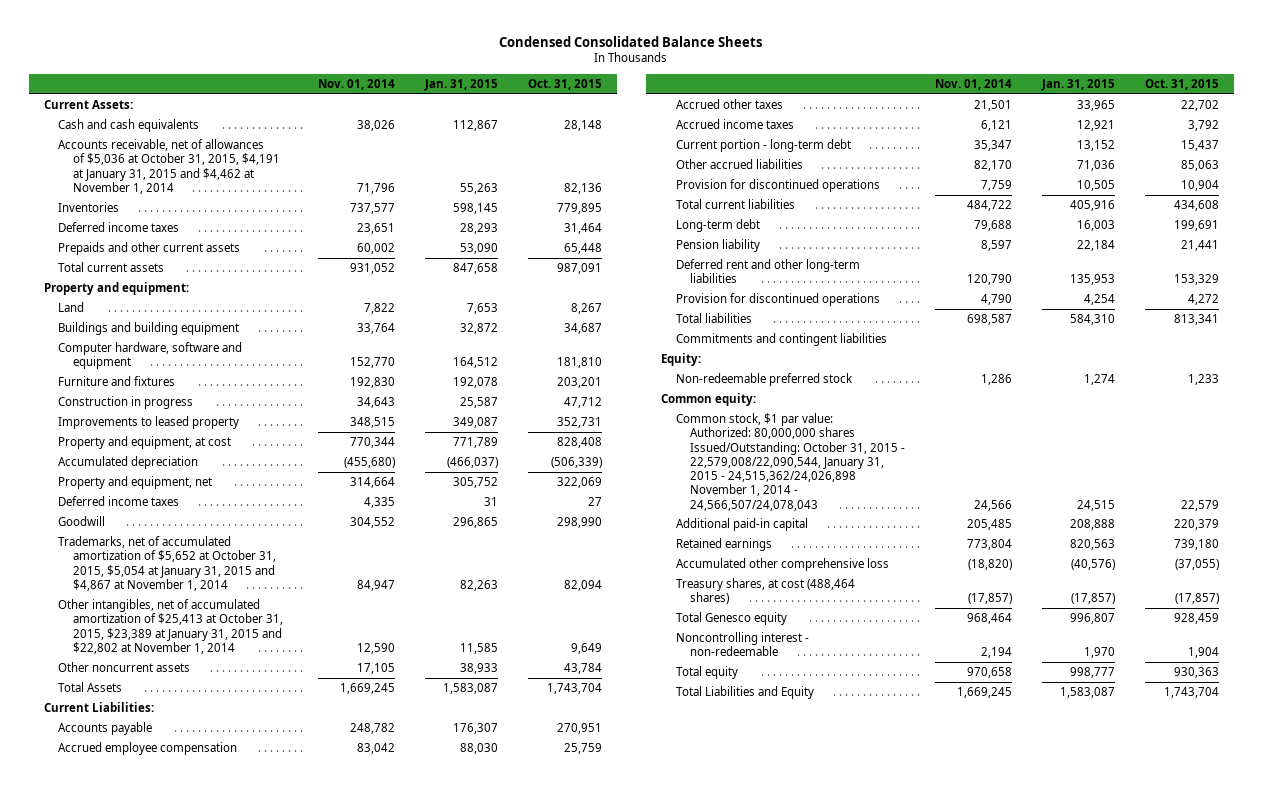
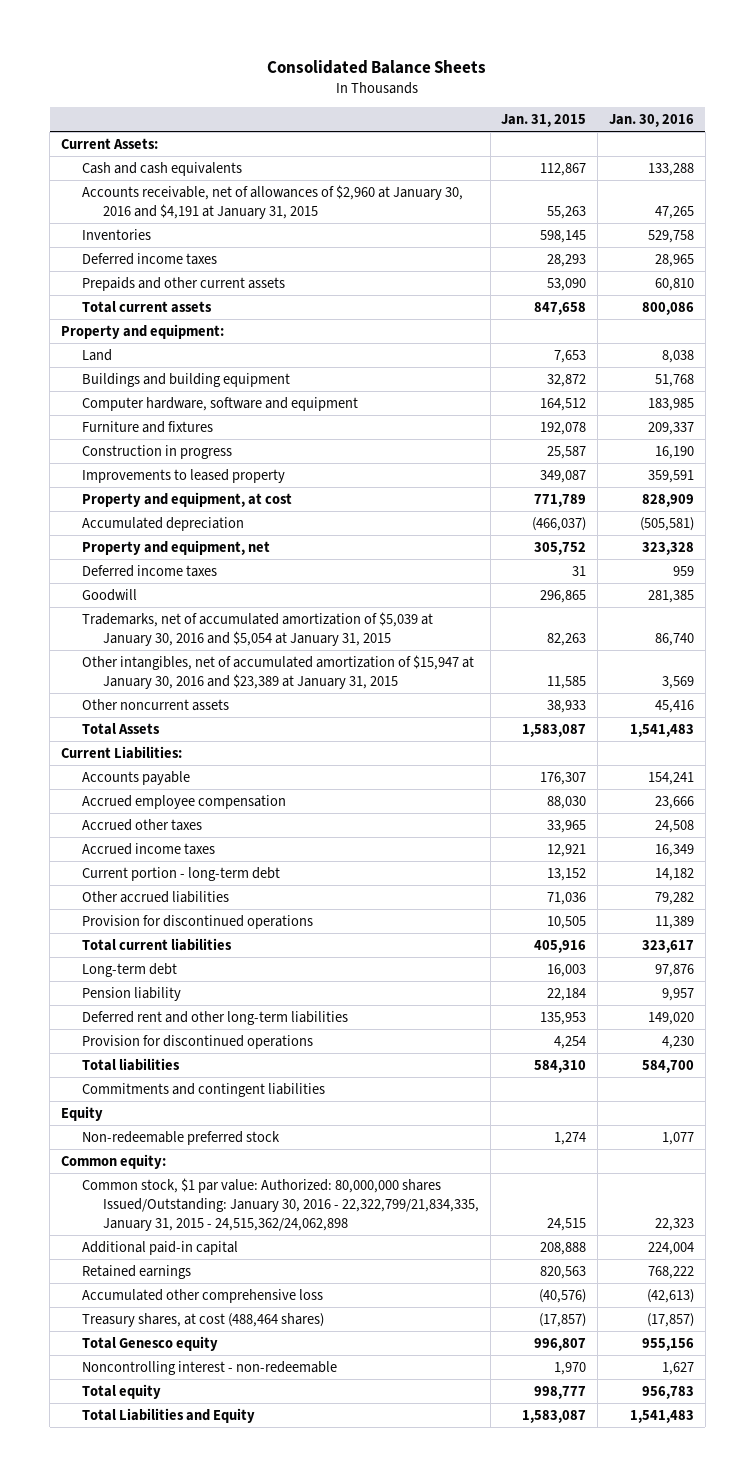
[499,35,763,47] Condensed Consolidated Balance Sheets -> [267,59,487,74] Consolidated Balance Sheets
[318,78,396,90] Nov. 01, 2014 -> none
[528,78,603,90] Oct. 31, 2015 -> none
none -> [608,114,694,128] Jan. 30, 2016
[58,139,281,194] Accounts receivable, net of allowances of $5,036 at October 31, 2015, $4,191 at January 31, 2015 and $4,462 at November 1, 2014 -> [81,184,463,220] Accounts receivable, net of allowances of $2,960 at January 30, 2016 and $4,191 at January 31, 2015
[58,536,277,591] Trademarks, net of accumulated amortization of $5,652 at October 31, 2015, $5,054 at January 31, 2015 and $4,867 at November 1, 2014 -> [81,611,433,647] Trademarks, net of accumulated amortization of $5,039 at January 30, 2016 and $5,054 at January 31, 2015
[58,599,284,654] Other intangibles, net of accumulated amortization of $25,413 at October 31, 2015, $23,389 at January 31, 2015 and $22,802 at November 1, 2014 -> [81,654,474,690] Other intangibles, net of accumulated amortization of $15,947 at January 30, 2016 and $23,389 at January 31, 2015
[660,353,701,367] Equity: -> [61,1105,104,1121] Equity
[675,413,906,511] Common stock, $1 par value: Authorized: 80,000,000 shares Issued/Outstanding: October 31, 2015 - 22,579,008/22,090,544, January 31, 2015 - 24,515,362/24,026,898 November 1, 2014 - 24,566,507/24,078,043 -> [81,1177,479,1232] Common stock, $1 par value: Authorized: 80,000,000 shares Issued/Outstanding: January 30, 2016 - 22,322,799/21,834,335, January 31, 2015 - 24,515,362/24,062,898

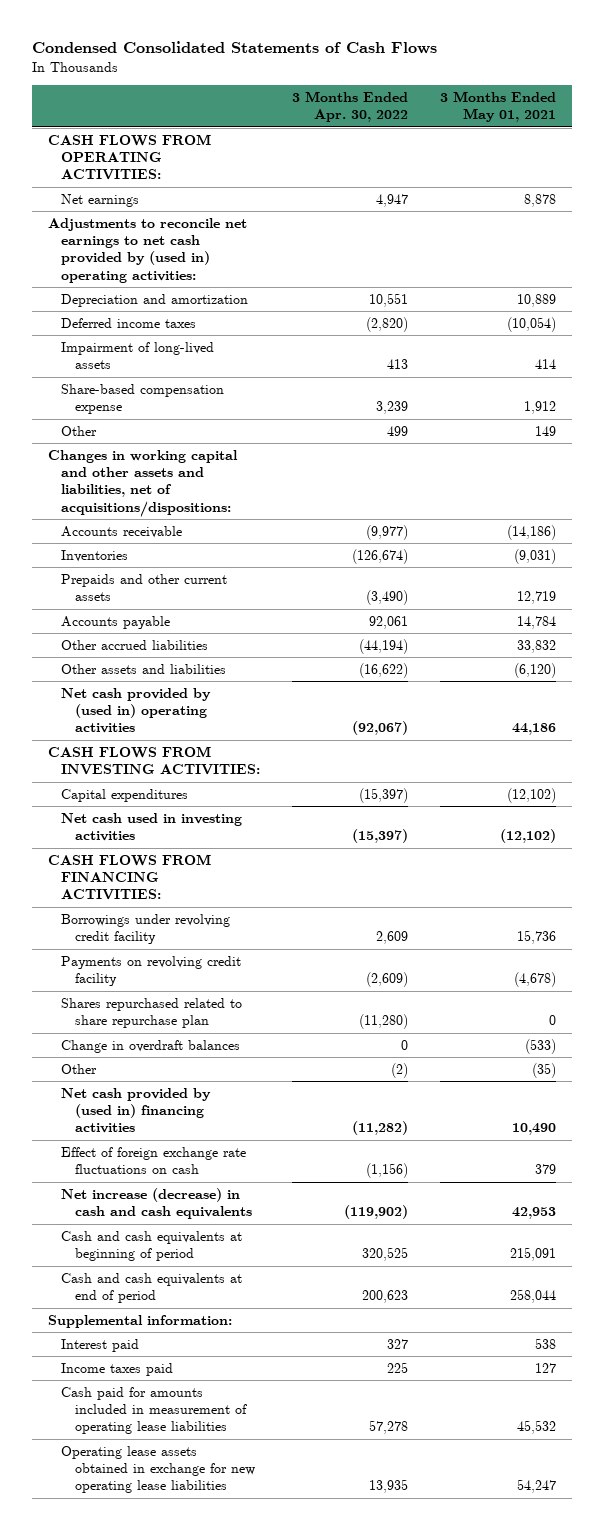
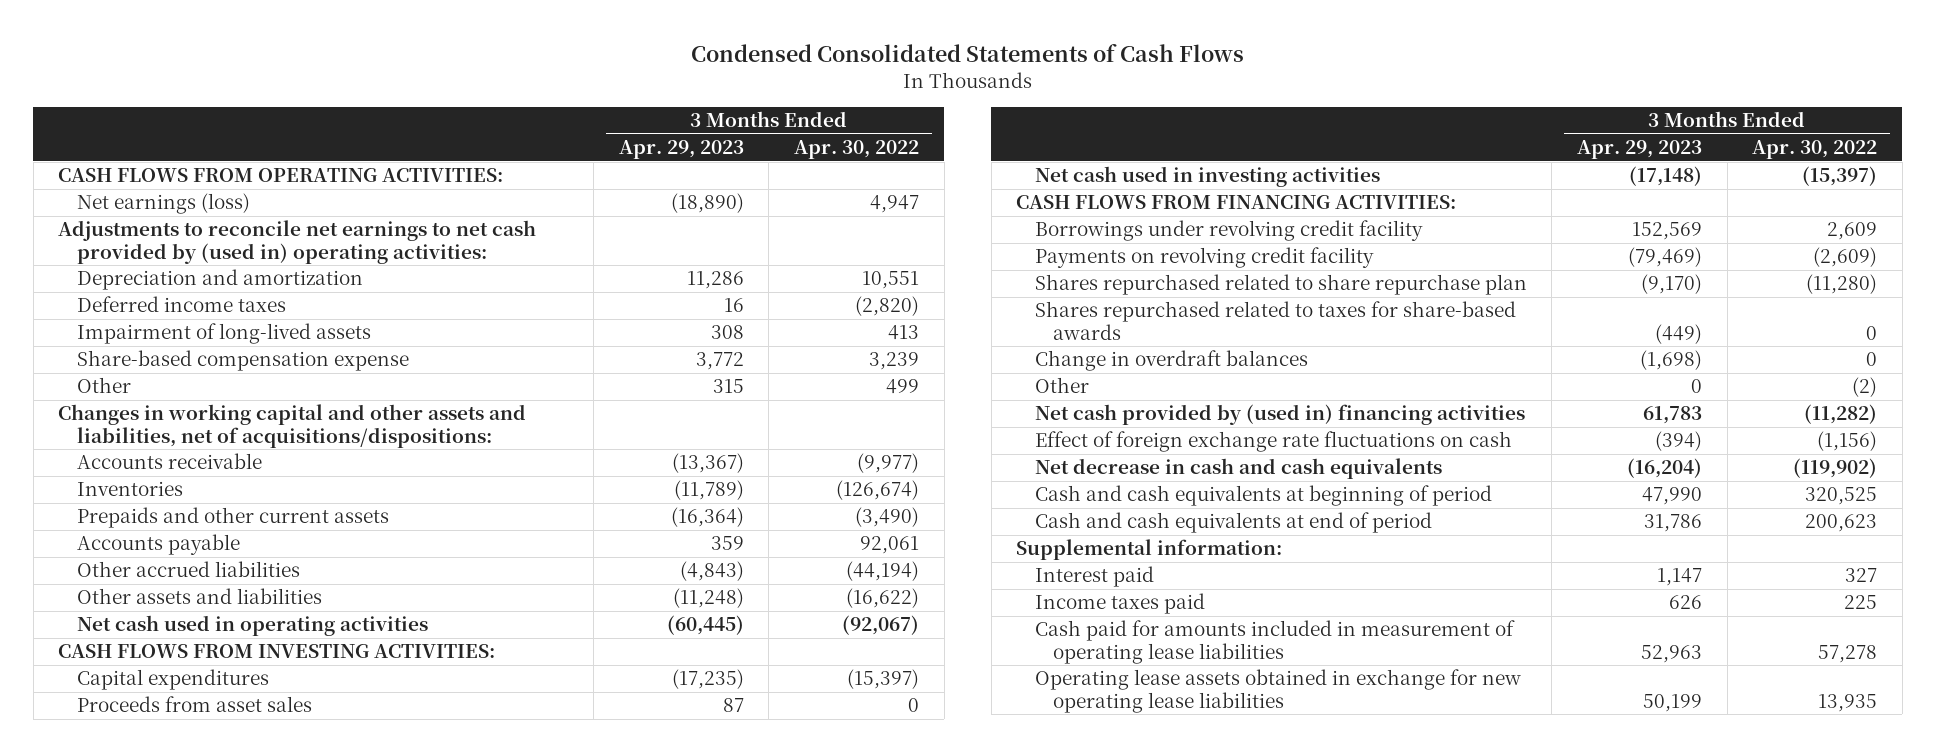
[440,91,557,123] 3 Months Ended May 01, 2021 -> none
none -> [618,140,744,160] Apr. 29, 2023
[61,193,140,207] Net earnings -> [76,193,250,215] Net earnings (loss)
[61,687,212,734] Net cash provided by (used in) operating activities -> [76,615,428,637] Net cash used in operating activities
none -> [76,696,312,713] Proceeds from asset sales
none -> [1034,301,1516,340] Shares repurchased related to taxes for share-based awards
[61,1187,252,1220] Net increase (decrease) in cash and cash equivalents -> [1034,458,1442,480] Net decrease in cash and cash equivalents

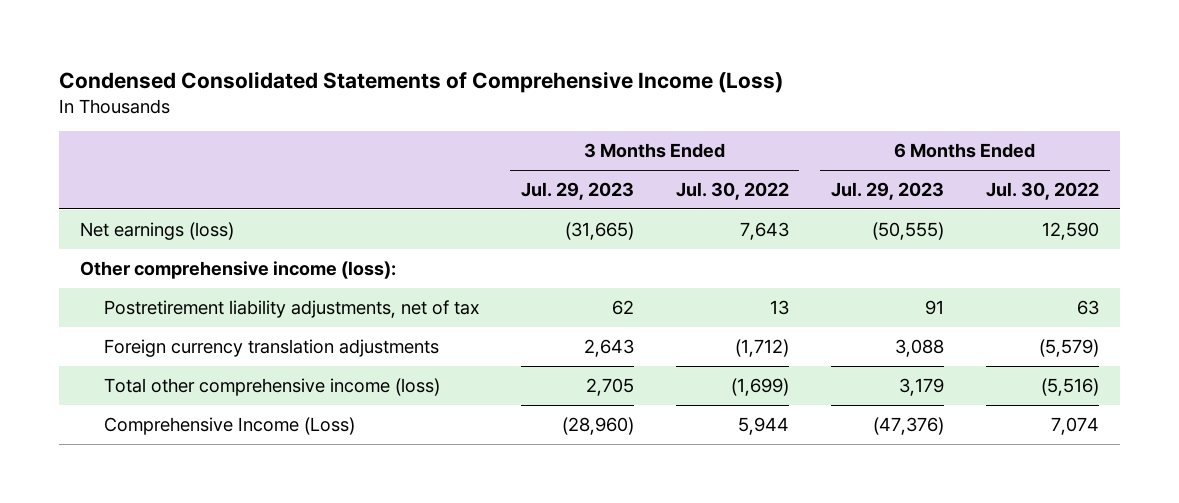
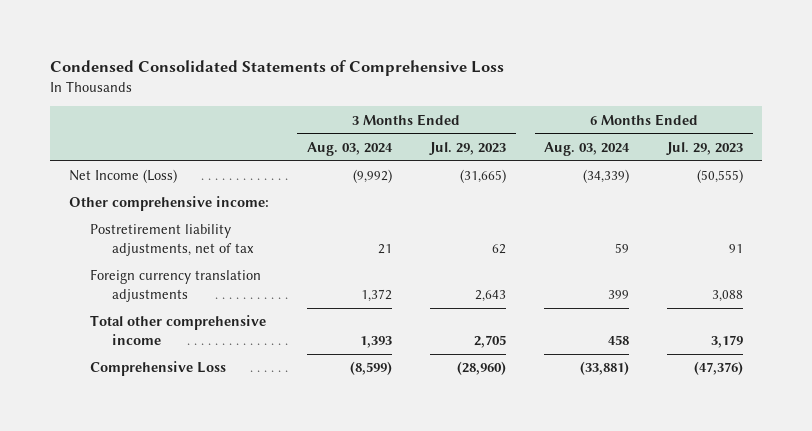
[58,70,783,93] Condensed Consolidated Statements of Comprehensive Income (Loss) -> [49,60,504,77] Condensed Consolidated Statements of Comprehensive Loss
[675,181,789,200] Jul. 30, 2022 -> none
[986,181,1100,200] Jul. 30, 2022 -> none
none -> [306,142,393,157] Aug. 03, 2024
none -> [544,142,631,157] Aug. 03, 2024
[79,221,234,240] Net earnings (loss) -> [68,169,177,184] Net Income (Loss)
[79,260,396,279] Other comprehensive income (loss): -> [68,196,269,212] Other comprehensive income:
[103,377,440,396] Total other comprehensive income (loss) -> [90,315,267,346] Total other comprehensive income
[103,416,355,435] Comprehensive Income (Loss) -> [90,361,227,377] Comprehensive Loss

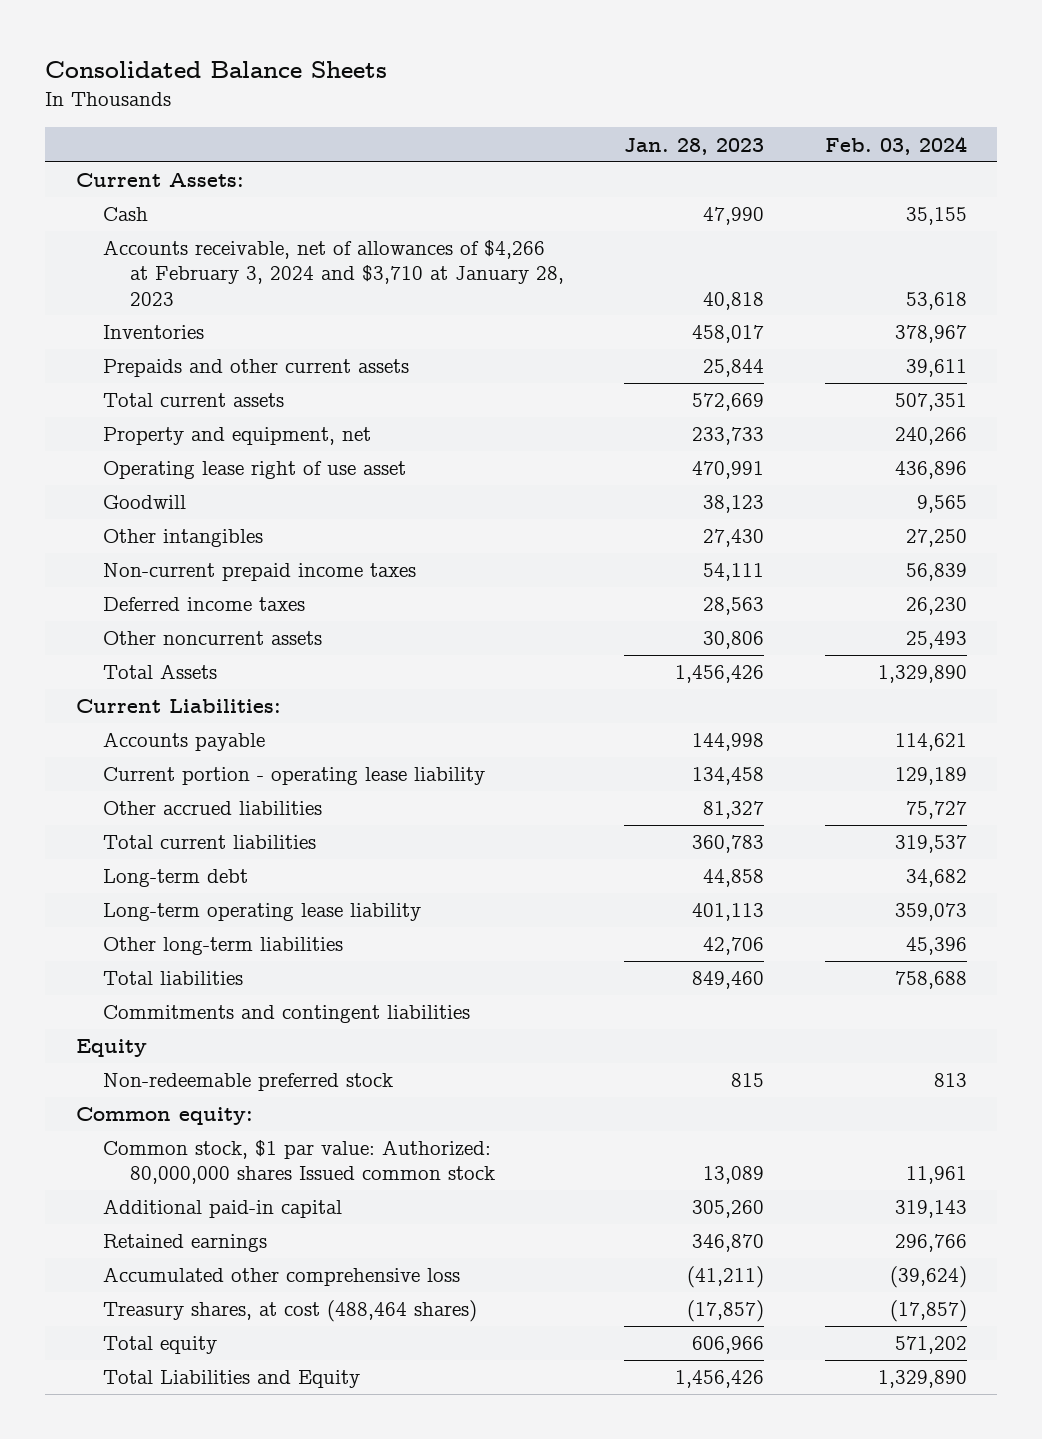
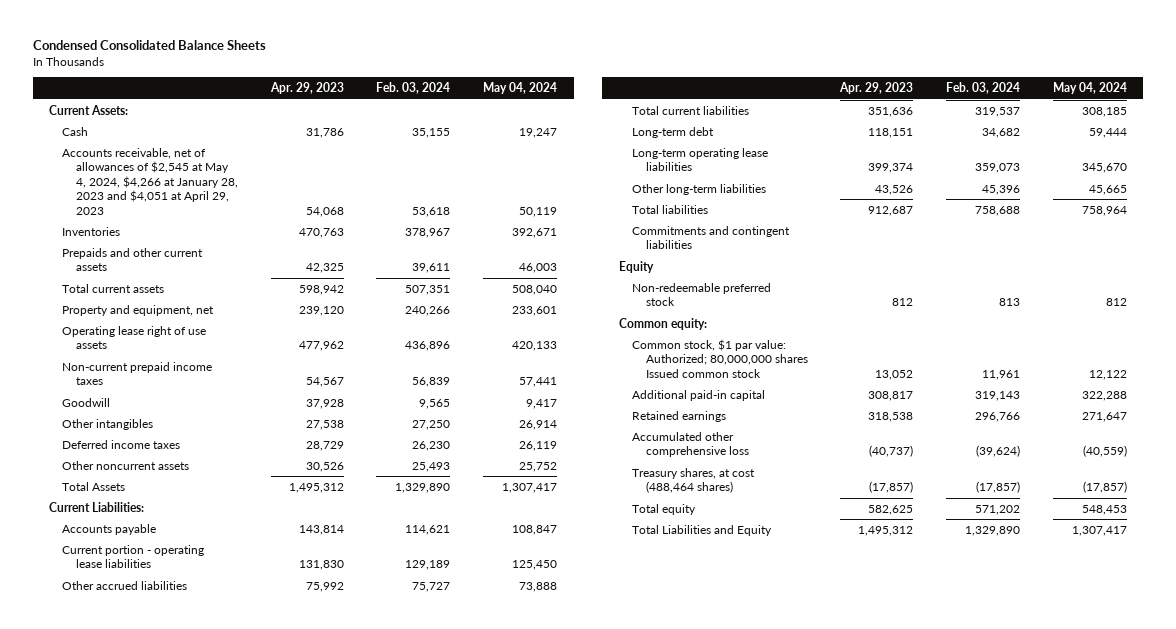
[45,60,388,78] Consolidated Balance Sheets -> [32,40,266,51] Condensed Consolidated Balance Sheets
[624,137,765,155] Jan. 28, 2023 -> none
none -> [269,82,344,95] Apr. 29, 2023
none -> [483,82,558,95] May 04, 2024
[102,240,564,306] Accounts receivable, net of allowances of $4,266 at February 3, 2024 and $3,710 at January 28, 2023 -> [62,147,239,215] Accounts receivable, net of allowances of $2,545 at May 4, 2024, $4,266 at January 28, 2023 and $4,051 at April 29, 2023
[102,461,406,480] Operating lease right of use asset -> [62,325,207,350] Operating lease right of use assets
[102,563,416,582] Non-current prepaid income taxes -> [62,361,213,386] Non-current prepaid income taxes
[102,767,485,786] Current portion - operating lease liability -> [62,544,205,569] Current portion - operating lease liabilities
[102,903,421,922] Long-term operating lease liability -> [632,147,769,172] Long-term operating lease liabilities
[102,1140,495,1185] Common stock, $1 par value: Authorized: 80,000,000 shares Issued common stock -> [632,338,808,378] Common stock, $1 par value: Authorized; 80,000,000 shares Issued common stock

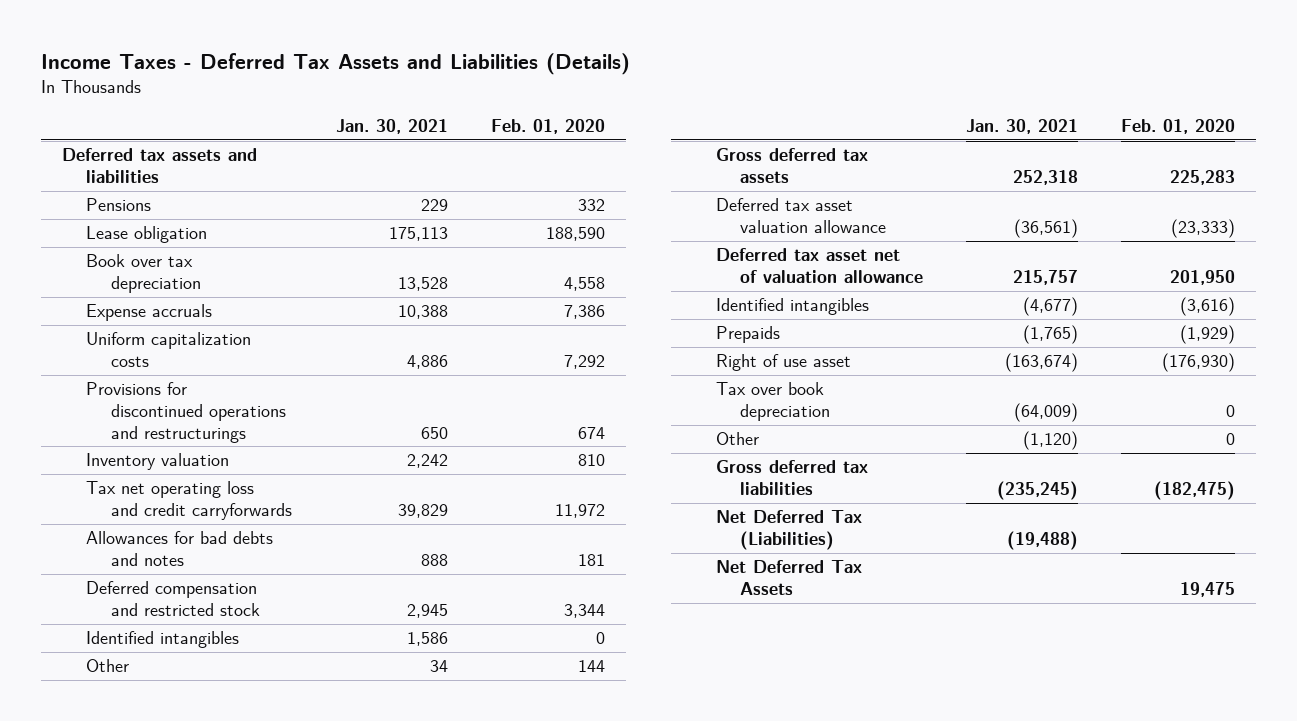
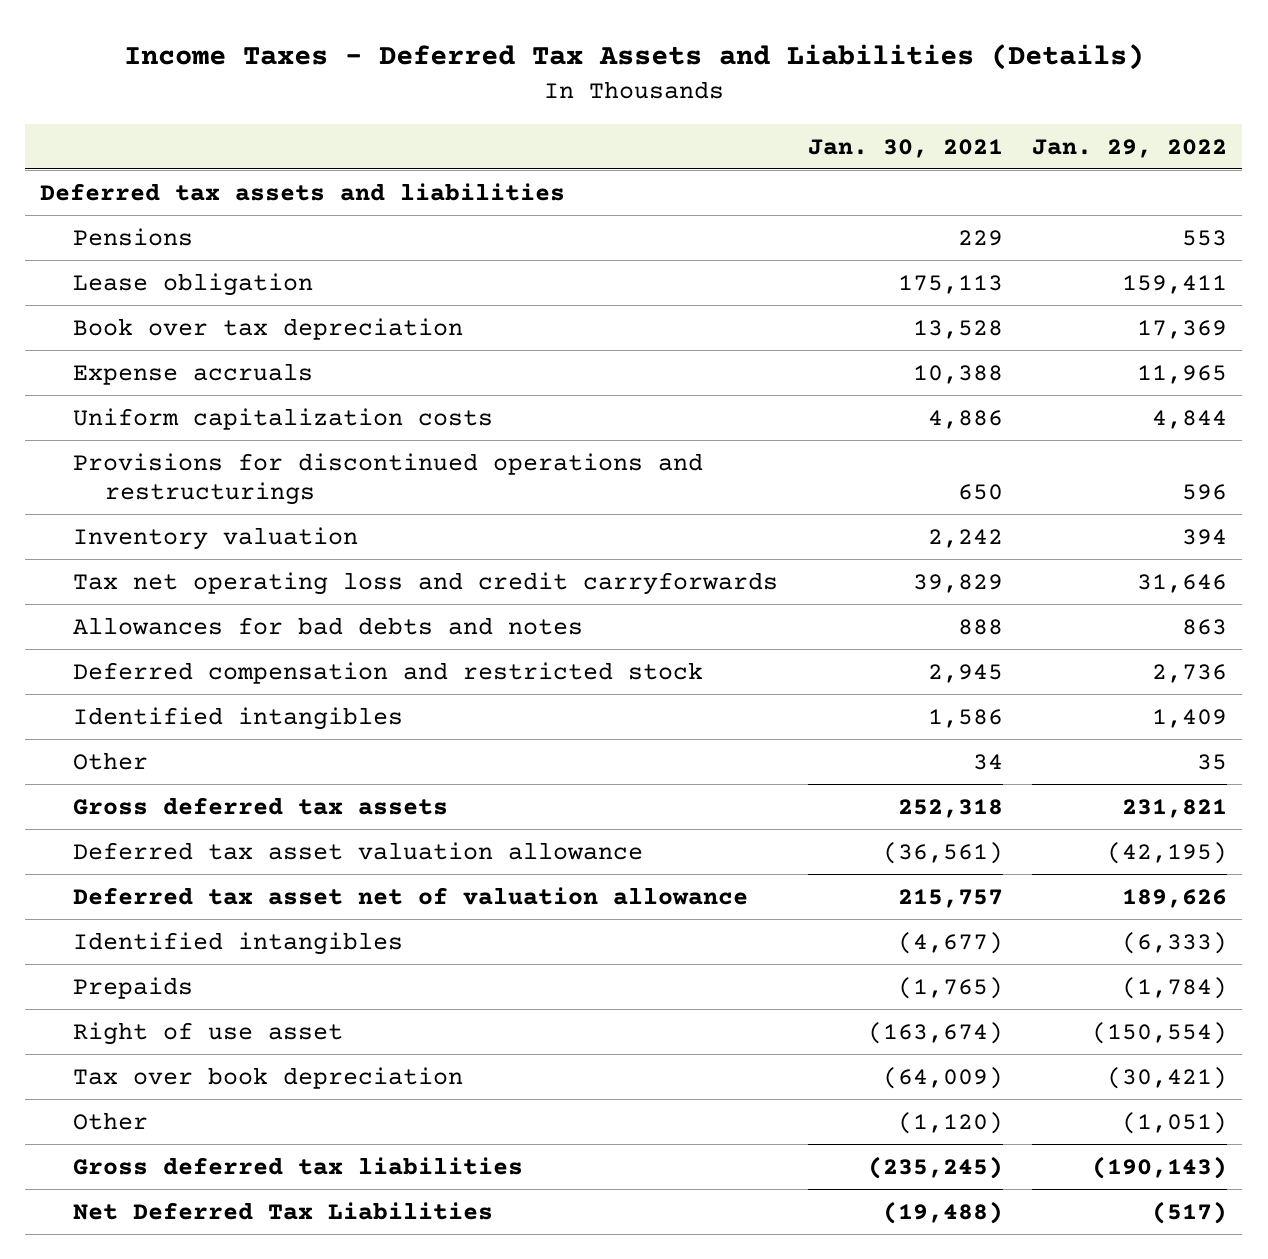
[490,118,605,134] Feb. 01, 2020 -> none
none -> [1032,138,1228,158] Jan. 29, 2022
[716,560,863,595] Net Deferred Tax Assets -> none
[716,510,863,550] Net Deferred Tax (Liabilities) -> [72,1201,493,1220] Net Deferred Tax Liabilities

